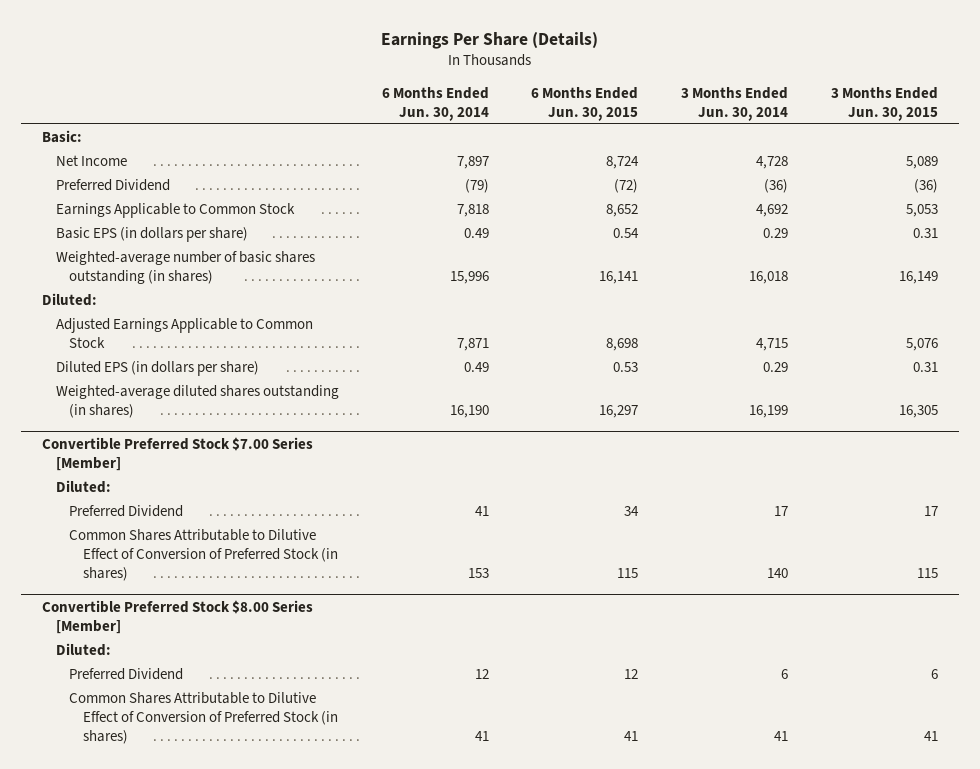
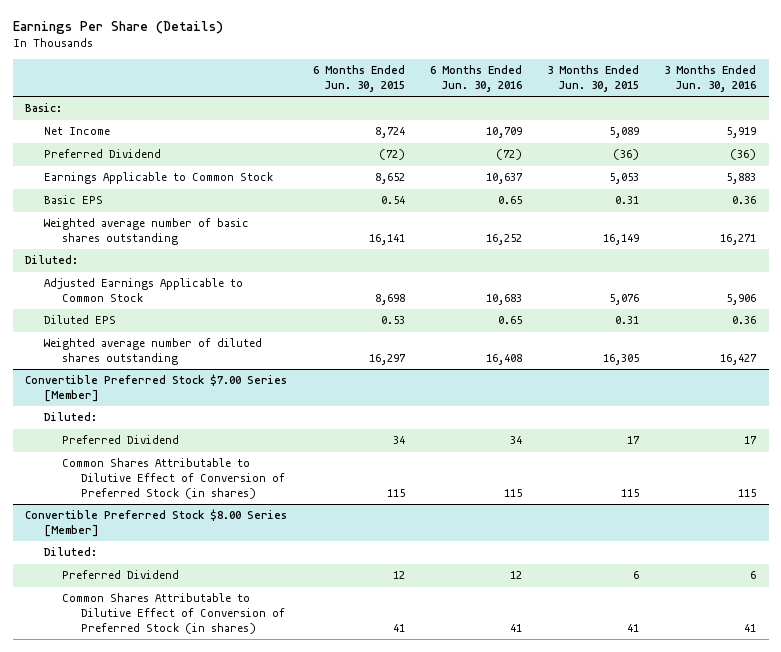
[381,86,489,121] 6 Months Ended Jun. 30, 2014 -> none
[681,86,789,121] 3 Months Ended Jun. 30, 2014 -> none
none -> [429,65,522,92] 6 Months Ended Jun. 30, 2016
none -> [664,65,757,92] 3 Months Ended Jun. 30, 2016
[55,227,248,243] Basic EPS (in dollars per share) -> [43,195,103,205] Basic EPS
[55,251,315,285] Weighted-average number of basic shares outstanding (in shares) -> [43,218,249,246] Weighted average number of basic shares outstanding
[55,361,259,377] Diluted EPS (in dollars per share) -> [43,315,116,325] Diluted EPS
[55,385,339,419] Weighted-average diluted shares outstanding (in shares) -> [43,338,262,366] Weighted average number of diluted shares outstanding

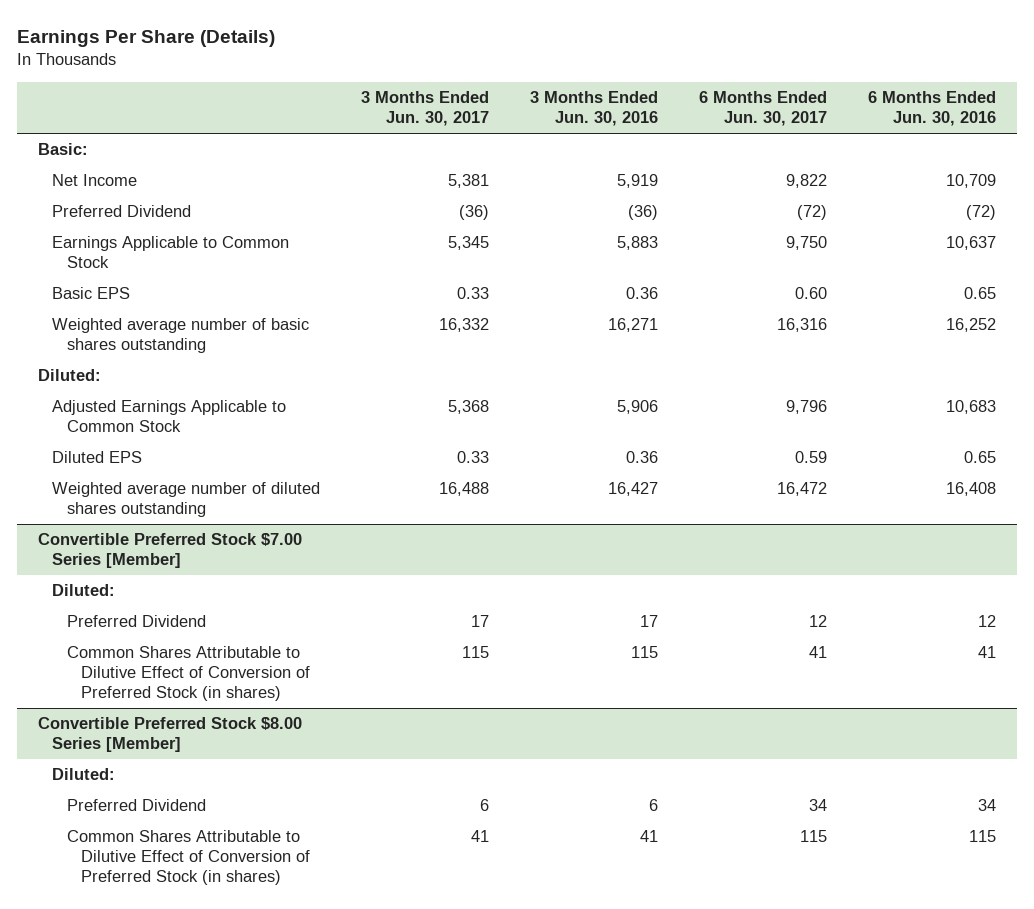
[312,65,405,92] 6 Months Ended Jun. 30, 2015 -> none
[546,65,639,92] 3 Months Ended Jun. 30, 2015 -> none
none -> [361,91,490,127] 3 Months Ended Jun. 30, 2017
none -> [699,91,828,127] 6 Months Ended Jun. 30, 2017
[509,436,522,445] 34 -> [978,615,997,628] 12
[503,488,522,497] 115 -> [978,646,997,659] 41
[509,571,522,580] 12 -> [978,799,997,812] 34
[509,623,522,632] 41 -> [969,830,997,843] 115

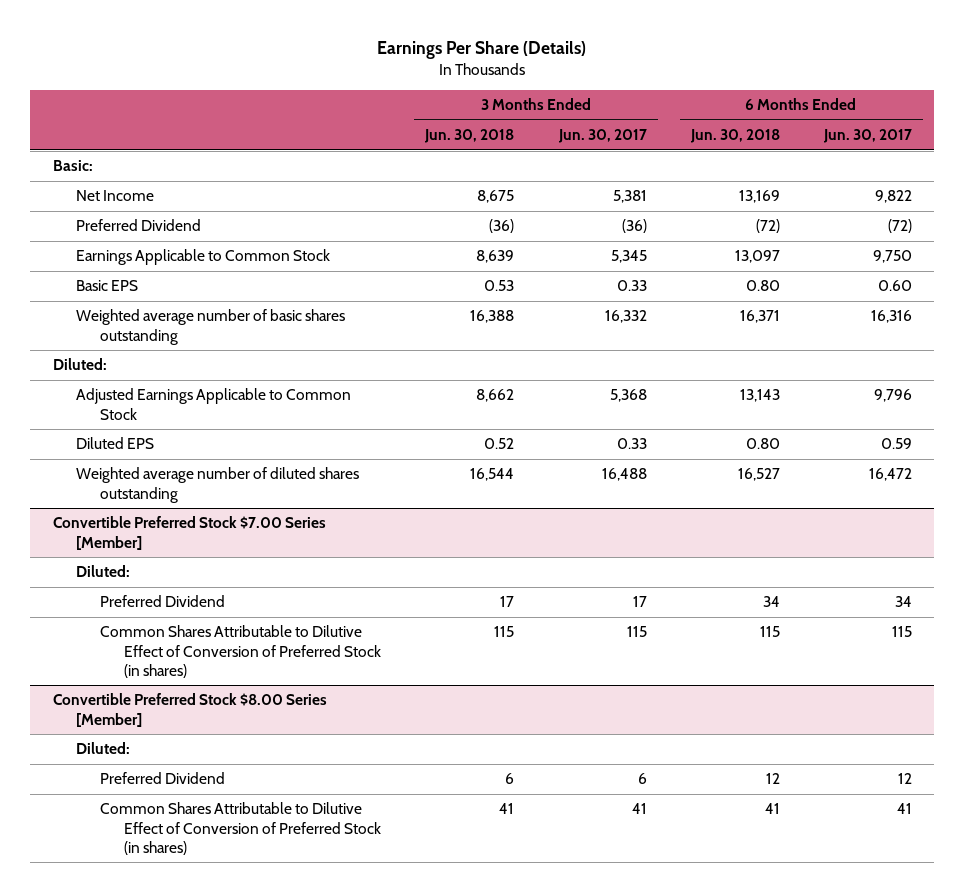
[530,91,659,127] 3 Months Ended Jun. 30, 2016 -> none
[868,91,997,127] 6 Months Ended Jun. 30, 2016 -> none
none -> [424,129,515,144] Jun. 30, 2018
none -> [689,129,780,144] Jun. 30, 2018
[809,615,828,628] 12 -> [894,596,912,608] 34
[809,646,828,659] 41 -> [891,626,912,638] 115
[809,799,828,812] 34 -> [897,773,912,785] 12
[800,830,828,843] 115 -> [896,803,912,815] 41

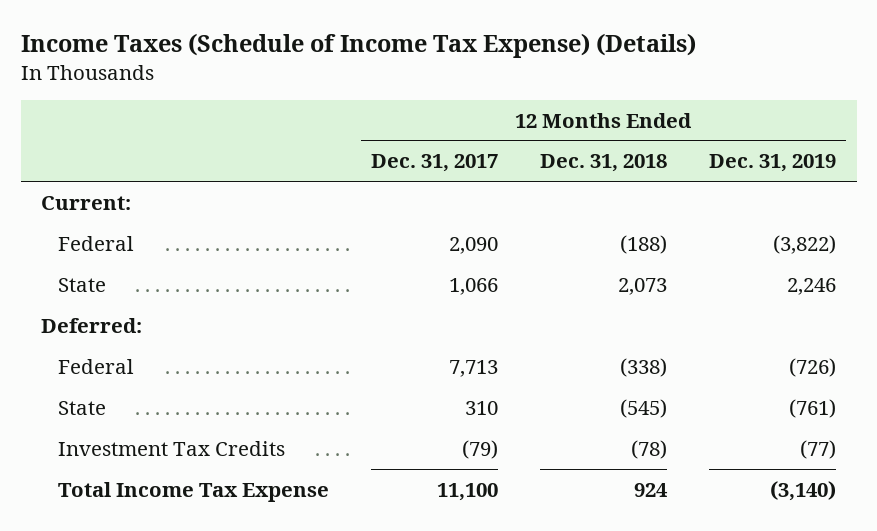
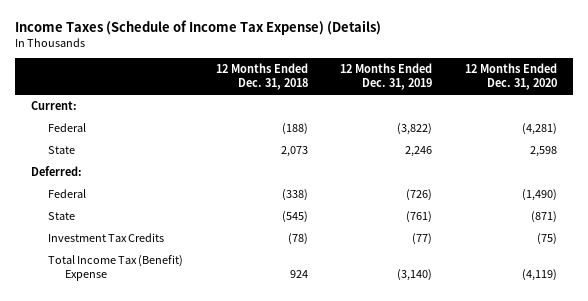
[371,154,499,173] Dec. 31, 2017 -> none
none -> [464,63,557,91] 12 Months Ended Dec. 31, 2020
[58,481,330,502] Total Income Tax Expense -> [47,255,183,282] Total Income Tax (Benefit) Expense

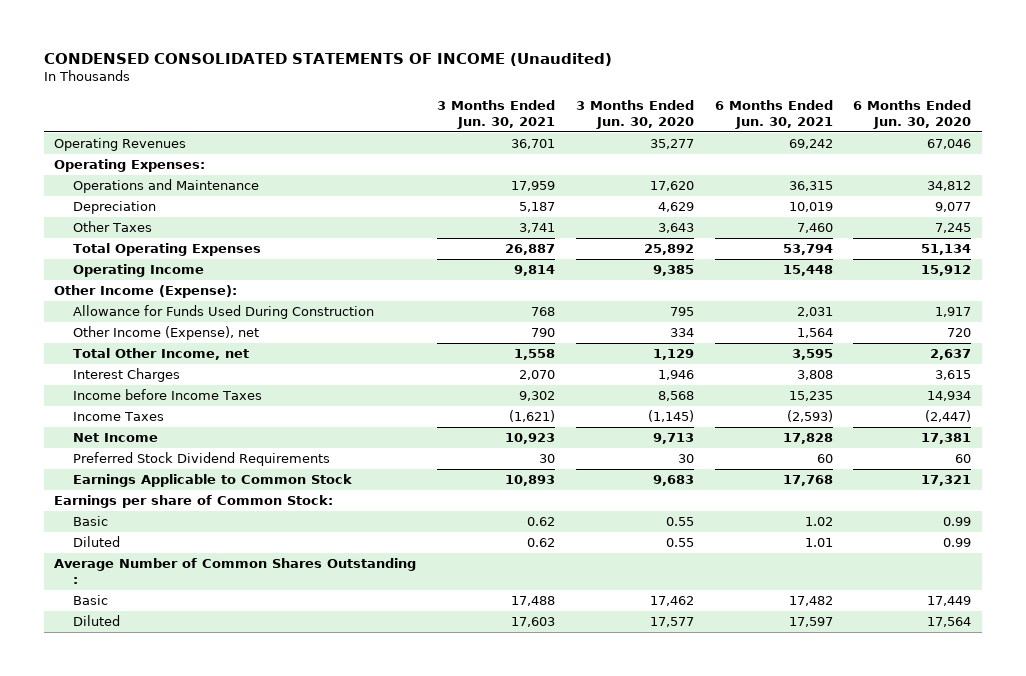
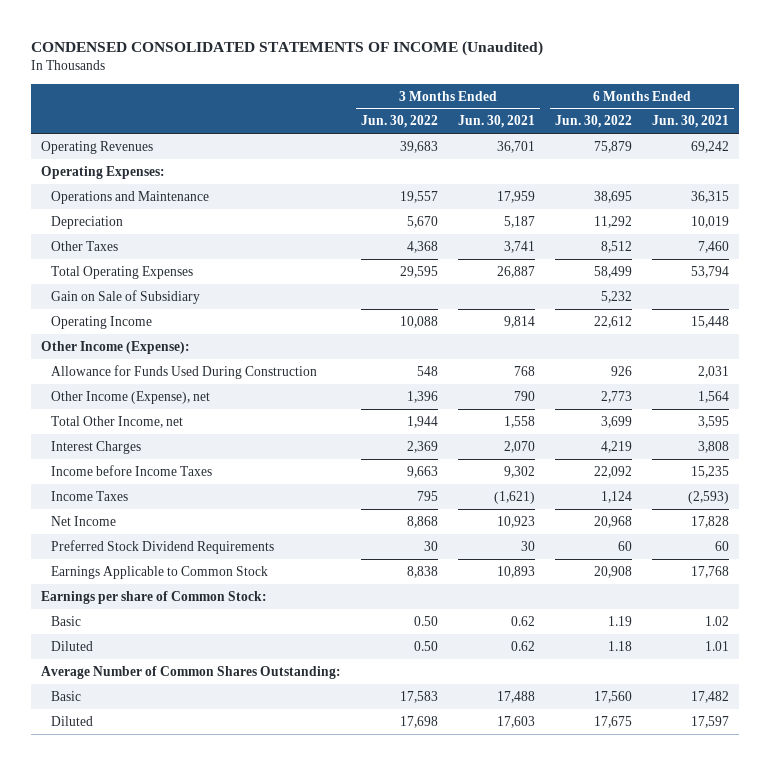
[575,99,694,129] 3 Months Ended Jun. 30, 2020 -> none
[853,99,972,129] 6 Months Ended Jun. 30, 2020 -> none
none -> [360,115,438,129] Jun. 30, 2022
none -> [554,115,632,129] Jun. 30, 2022
none -> [51,289,201,304] Gain on Sale of Subsidiary
[54,558,417,585] Average Number of Common Shares Outstanding : -> [40,665,341,679] Average Number of Common Shares Outstanding:

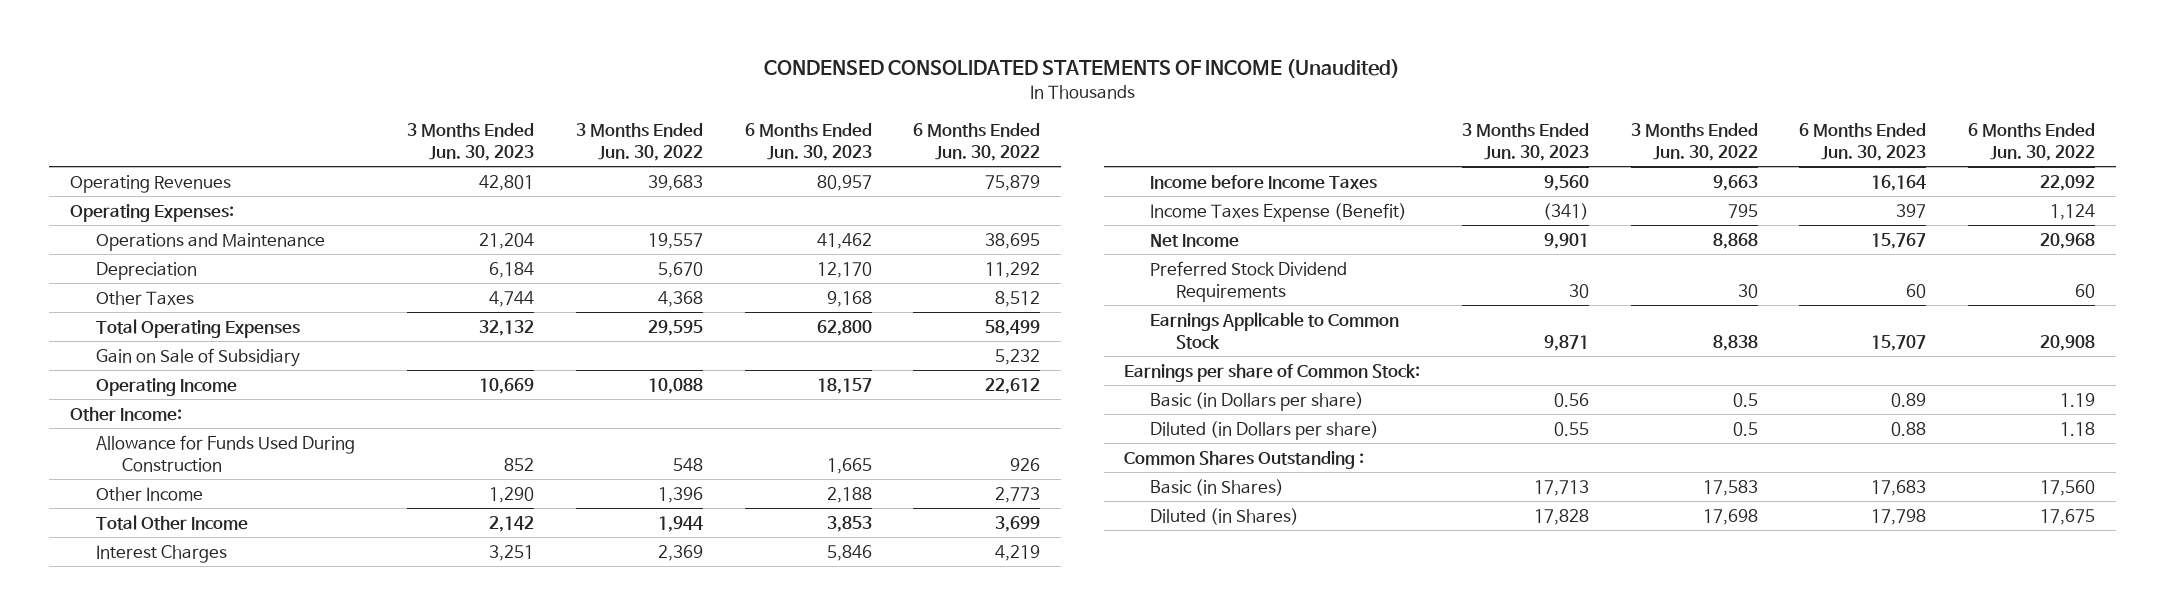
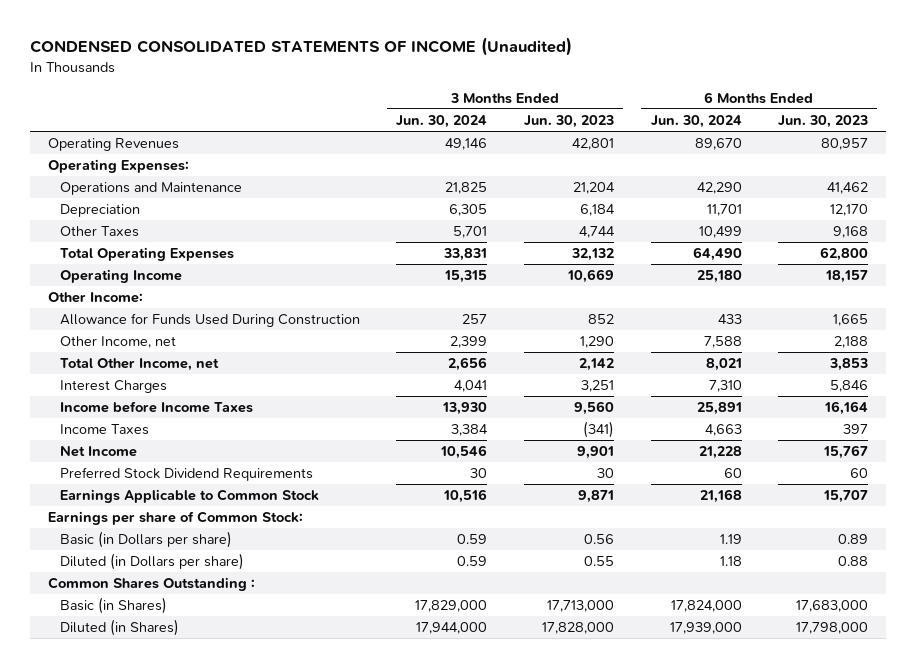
[576,122,704,161] 3 Months Ended Jun. 30, 2022 -> none
[913,122,1041,161] 6 Months Ended Jun. 30, 2022 -> none
none -> [396,115,488,129] Jun. 30, 2024
none -> [650,115,742,129] Jun. 30, 2024
[95,347,300,367] Gain on Sale of Subsidiary -> none
[95,486,203,501] Other Income -> [59,336,176,349] Other Income, net
[95,514,248,530] Total Other Income -> [59,358,219,372] Total Other Income, net
[1150,202,1408,222] Income Taxes Expense (Benefit) -> [59,424,149,436] Income Taxes
[1533,479,1589,496] 17,713 -> [546,600,614,613] 17,713,000
[1871,479,1927,496] 17,683 -> [796,600,869,613] 17,683,000
[1533,508,1589,525] 17,828 -> [541,622,614,635] 17,828,000
[1871,508,1927,525] 17,798 -> [796,622,869,635] 17,798,000

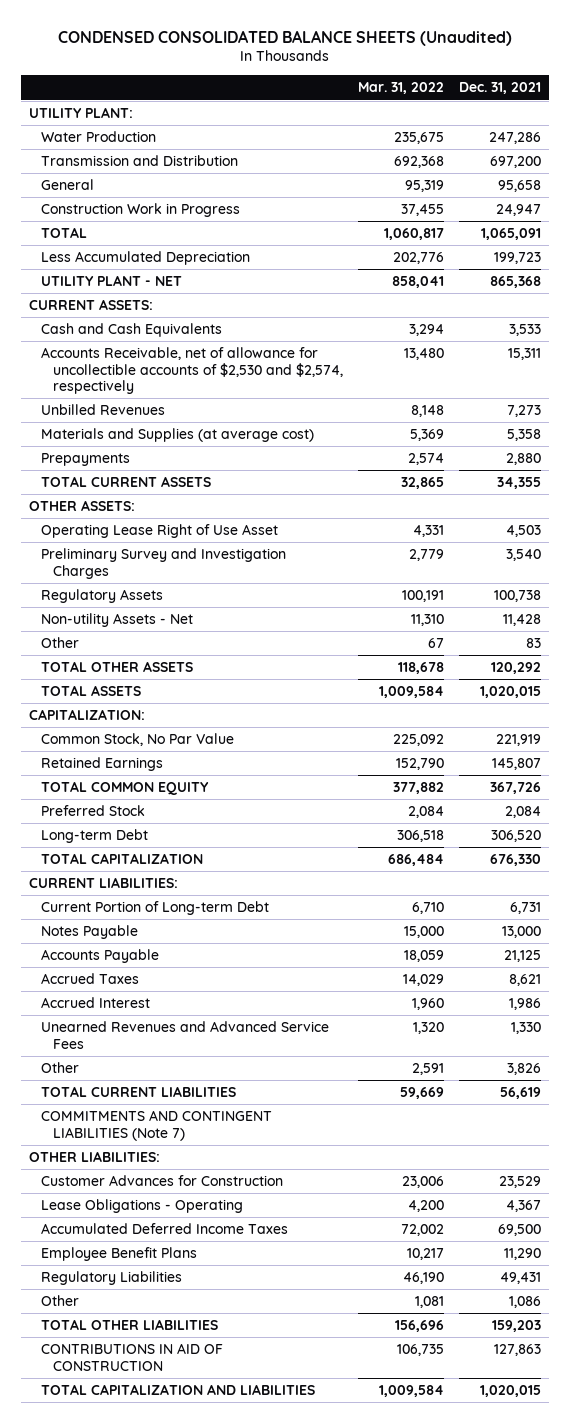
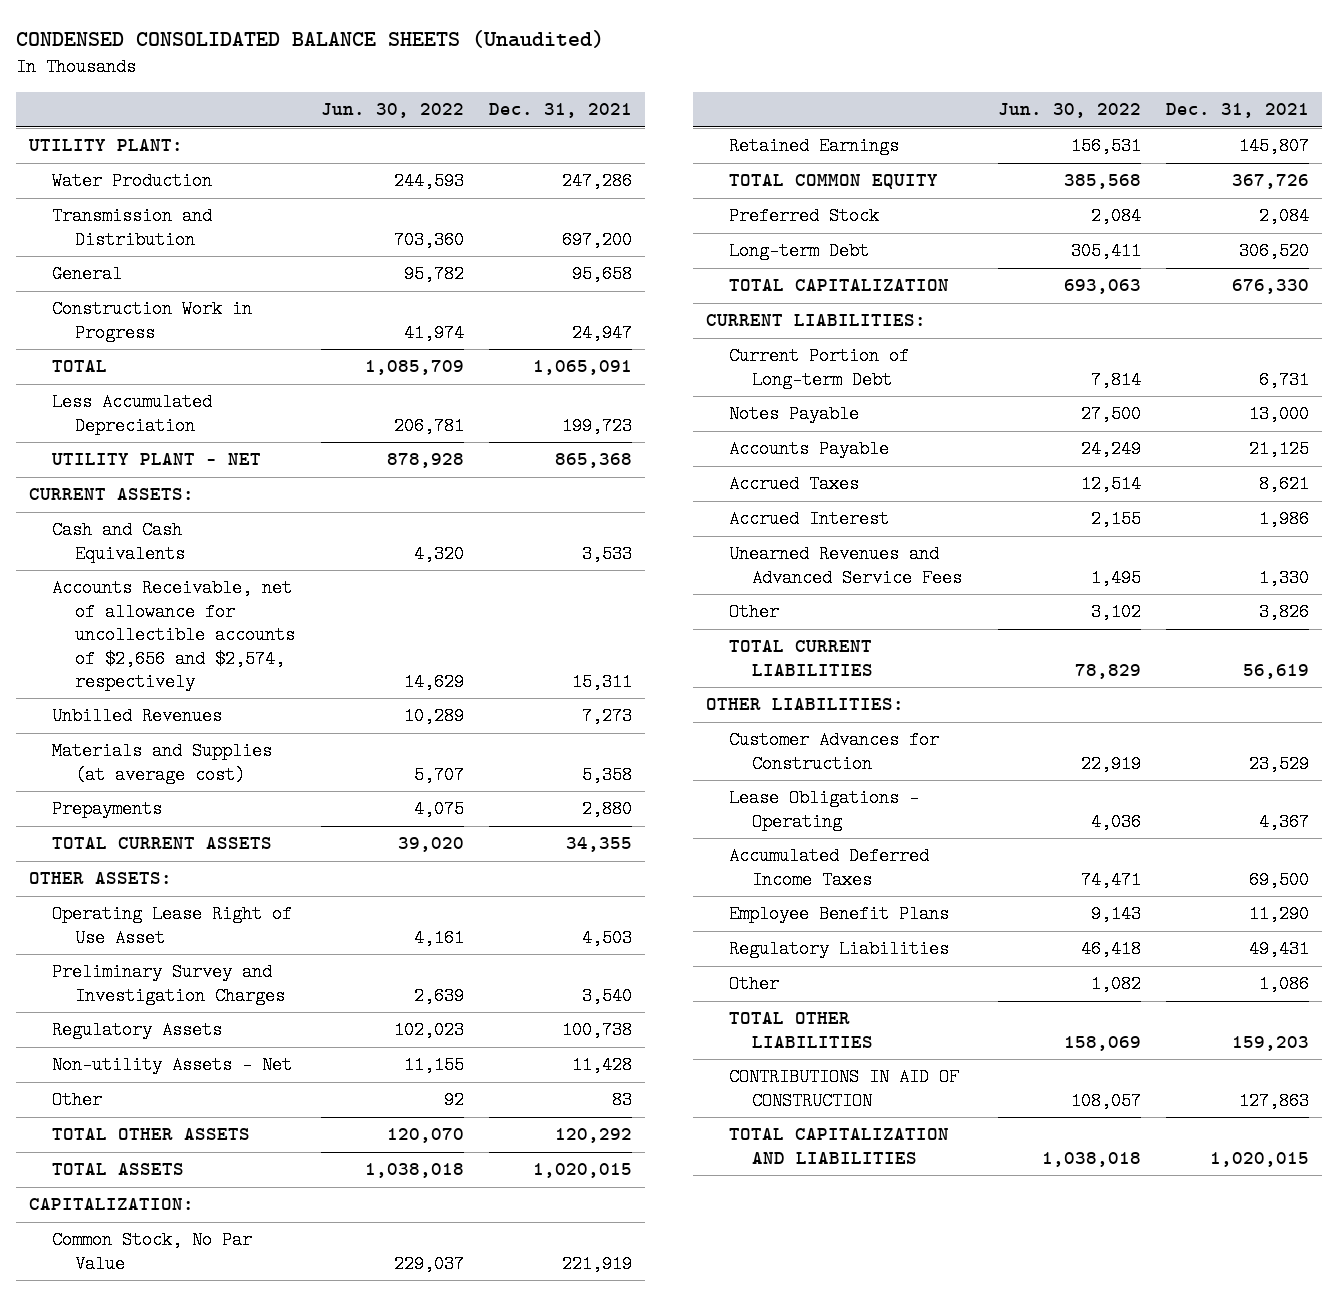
[358,82,445,95] Mar. 31, 2022 -> none
none -> [320,103,464,119] Jun. 30, 2022
[40,347,343,395] Accounts Receivable, net of allowance for uncollectible accounts of $2,530 and $2,574, respectively -> [51,579,296,692] Accounts Receivable, net of allowance for uncollectible accounts of $2,656 and $2,574, respectively
[40,1110,272,1141] COMMITMENTS AND CONTINGENT LIABILITIES (Note 7) -> none

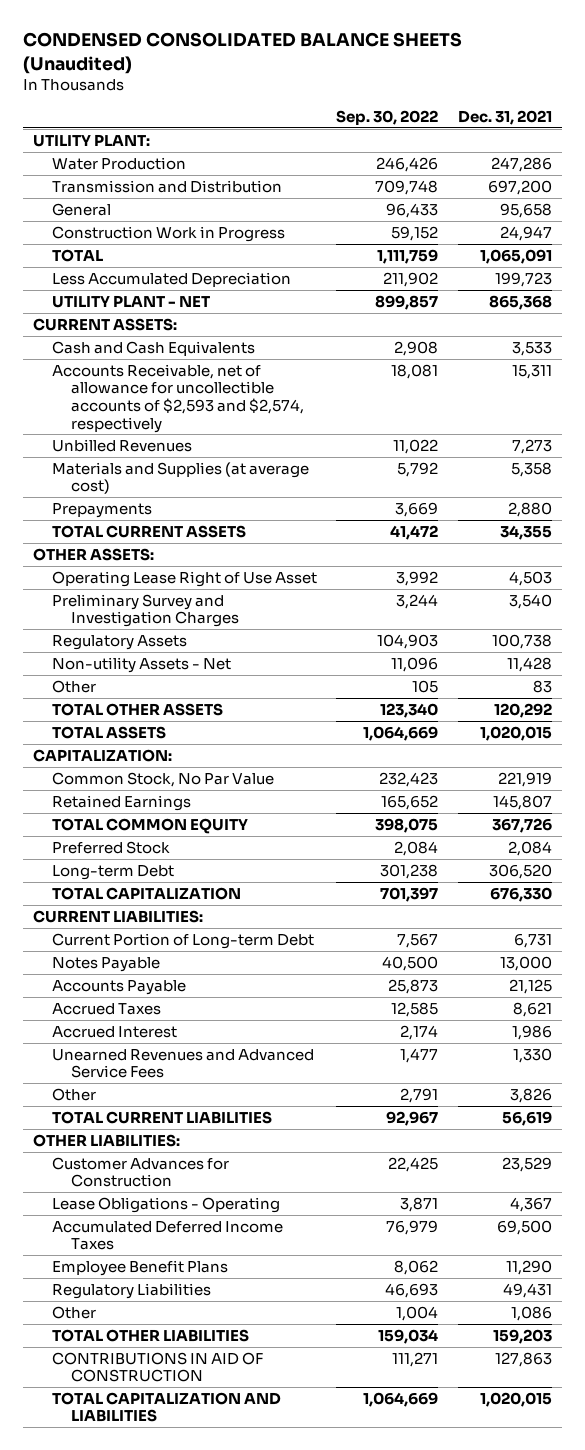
[320,103,464,119] Jun. 30, 2022 -> none
none -> [336,109,439,125] Sep. 30, 2022
[51,579,296,692] Accounts Receivable, net of allowance for uncollectible accounts of $2,656 and $2,574, respectively -> [51,363,304,433] Accounts Receivable, net of allowance for uncollectible accounts of $2,593 and $2,574, respectively

